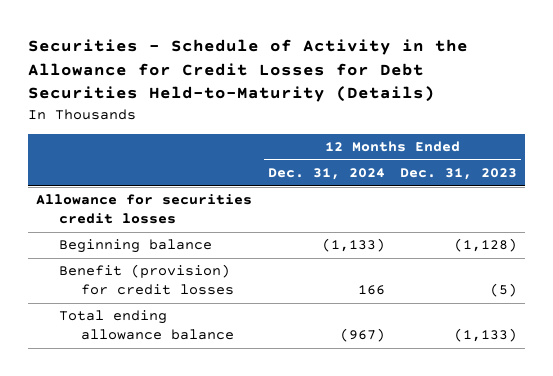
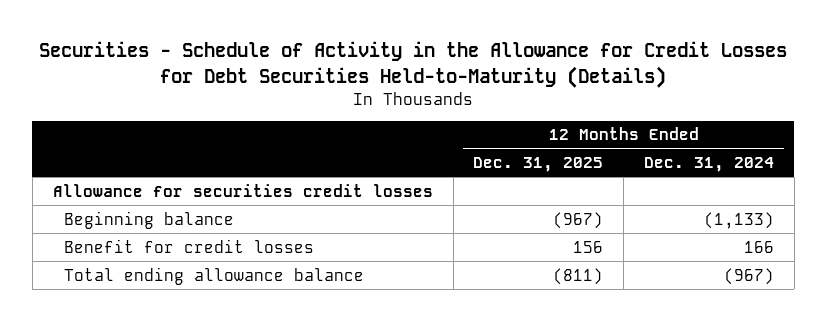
[400,168,518,181] Dec. 31, 2023 -> none
none -> [473,156,604,172] Dec. 31, 2025
[58,264,235,296] Benefit (provision) for credit losses -> [64,238,315,253] Benefit for credit losses

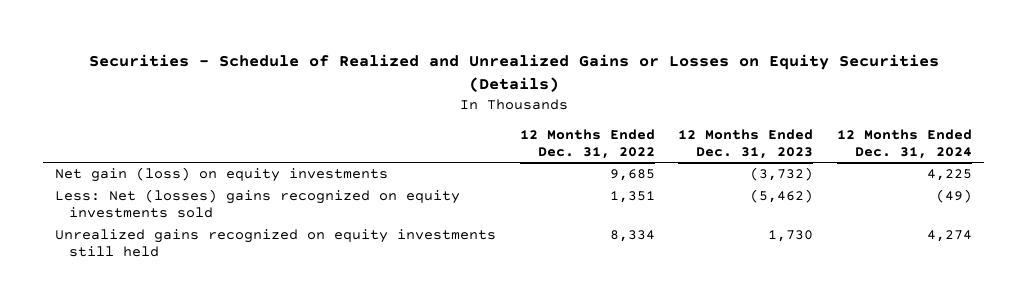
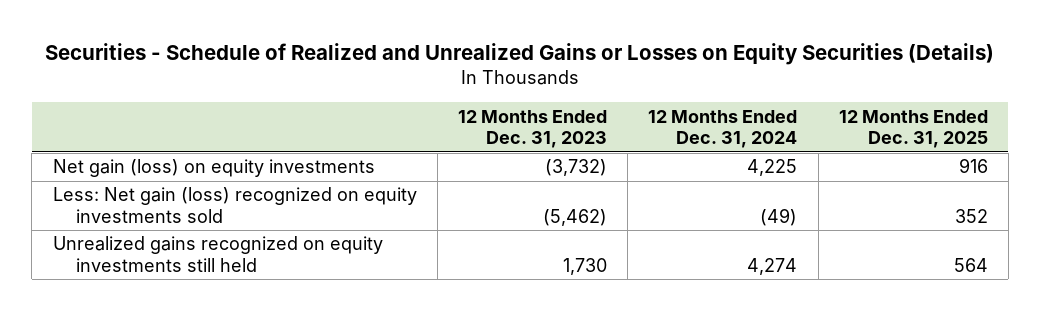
[519,128,655,159] 12 Months Ended Dec. 31, 2022 -> none
none -> [838,109,988,149] 12 Months Ended Dec. 31, 2025
[54,189,460,219] Less: Net (losses) gains recognized on equity investments sold -> [52,187,417,224] Less: Net gain (loss) recognized on equity investments sold

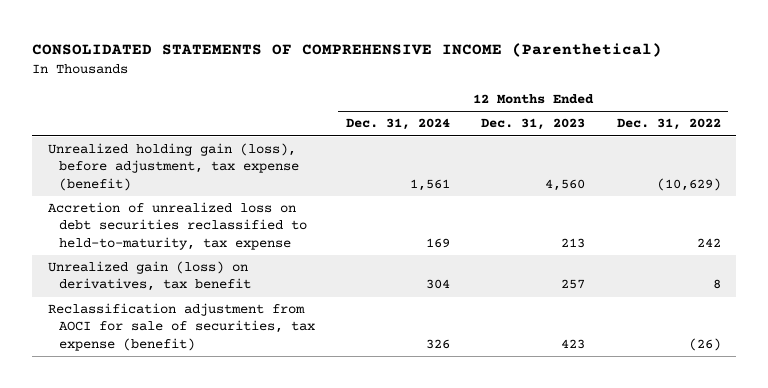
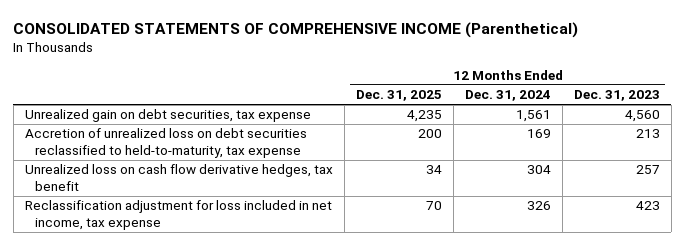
[616,118,721,131] Dec. 31, 2022 -> none
none -> [355,90,442,102] Dec. 31, 2025
[47,143,300,191] Unrealized holding gain (loss), before adjustment, tax expense (benefit) -> [24,109,311,123] Unrealized gain on debt securities, tax expense
[47,261,252,292] Unrealized gain (loss) on derivatives, tax benefit -> [24,164,333,191] Unrealized loss on cash flow derivative hedges, tax benefit
[47,303,316,351] Reclassification adjustment from AOCI for sale of securities, tax expense (benefit) -> [24,200,332,230] Reclassification adjustment for loss included in net income, tax expense

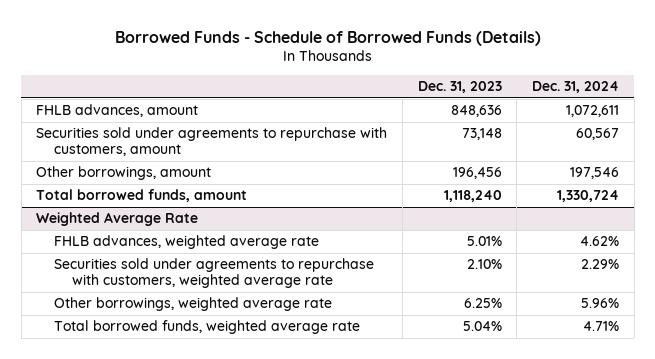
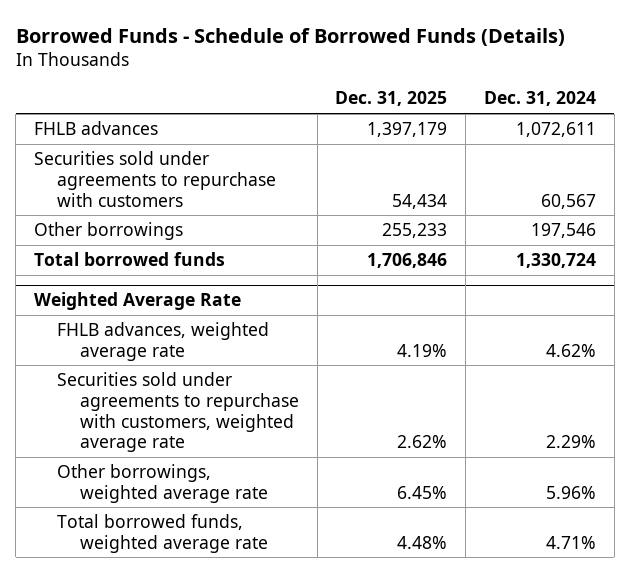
[417,81,502,94] Dec. 31, 2023 -> none
none -> [335,91,448,107] Dec. 31, 2025
[36,104,199,118] FHLB advances, amount -> [34,121,159,136] FHLB advances
[36,127,388,157] Securities sold under agreements to repurchase with customers, amount -> [34,151,276,207] Securities sold under agreements to repurchase with customers
[36,166,212,181] Other borrowings, amount -> [34,222,184,241] Other borrowings
[36,189,248,203] Total borrowed funds, amount -> [34,252,226,267] Total borrowed funds

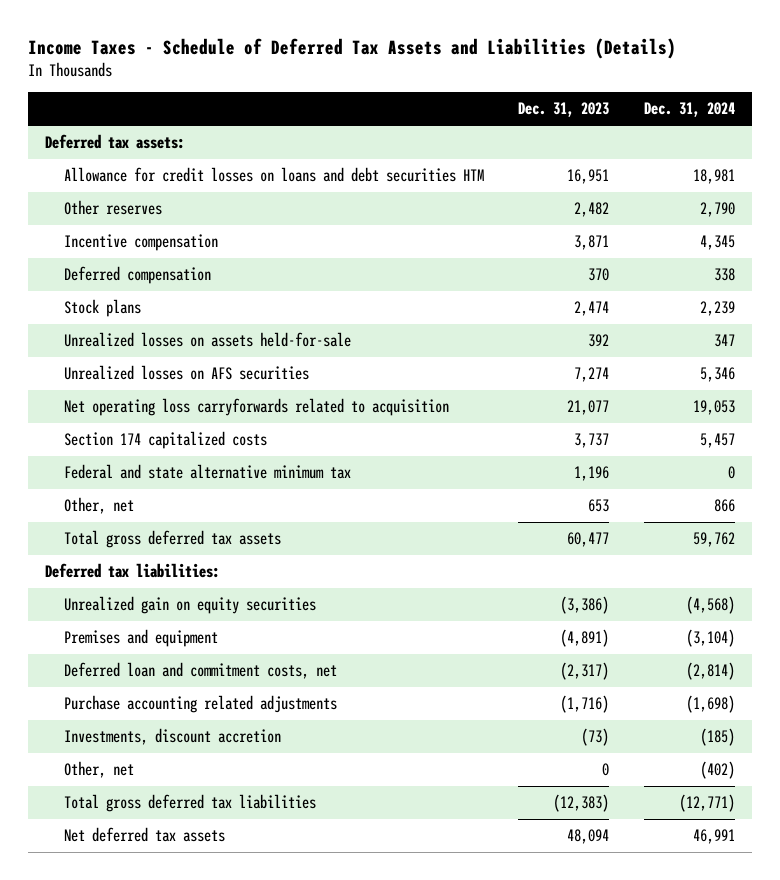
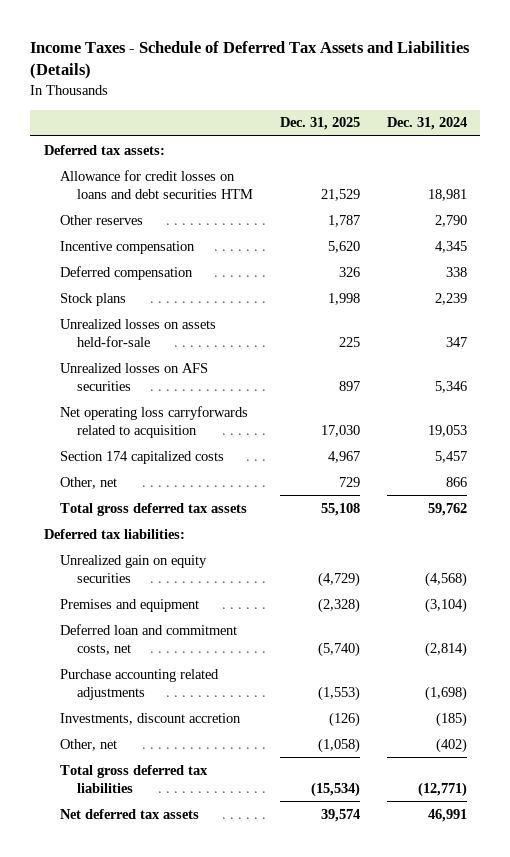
[518,102,610,118] Dec. 31, 2023 -> none
none -> [279,117,360,131] Dec. 31, 2025
[64,464,352,480] Federal and state alternative minimum tax -> none

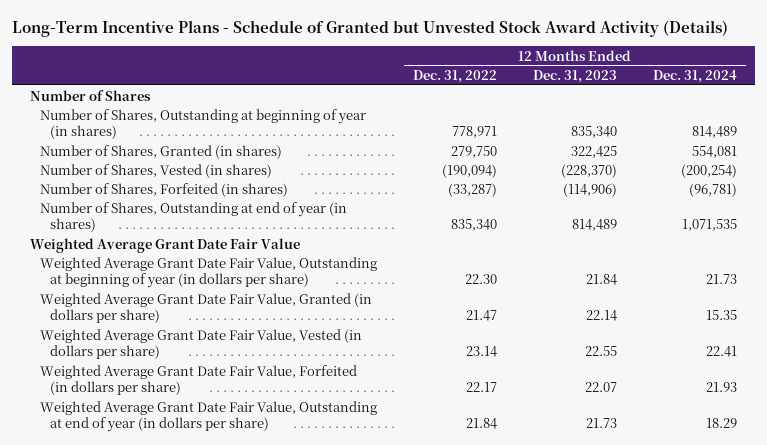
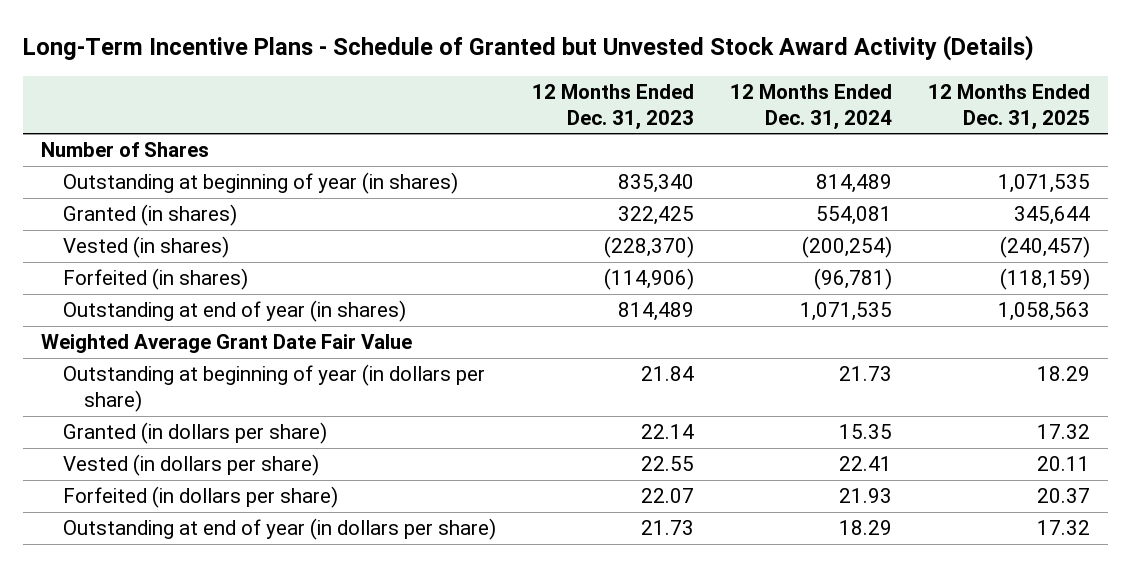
[413,69,498,83] Dec. 31, 2022 -> none
none -> [927,83,1090,130] 12 Months Ended Dec. 31, 2025
[40,108,367,139] Number of Shares, Outstanding at beginning of year (in shares) -> [62,172,458,195] Outstanding at beginning of year (in shares)
[40,144,283,159] Number of Shares, Granted (in shares) -> [62,204,237,227] Granted (in shares)
[40,163,273,178] Number of Shares, Vested (in shares) -> [62,236,229,259] Vested (in shares)
[40,182,289,197] Number of Shares, Forfeited (in shares) -> [62,268,248,291] Forfeited (in shares)
[40,201,348,232] Number of Shares, Outstanding at end of year (in shares) -> [62,300,406,323] Outstanding at end of year (in shares)
[40,256,378,288] Weighted Average Grant Date Fair Value, Outstanding at beginning of year (in dollars per share) -> [62,364,485,413] Outstanding at beginning of year (in dollars per share)
[40,292,373,323] Weighted Average Grant Date Fair Value, Granted (in dollars per share) -> [62,422,327,445] Granted (in dollars per share)
[40,328,363,359] Weighted Average Grant Date Fair Value, Vested (in dollars per share) -> [62,454,319,477] Vested (in dollars per share)
[40,364,358,395] Weighted Average Grant Date Fair Value, Forfeited (in dollars per share) -> [62,486,338,509] Forfeited (in dollars per share)
[40,400,378,432] Weighted Average Grant Date Fair Value, Outstanding at end of year (in dollars per share) -> [62,518,496,541] Outstanding at end of year (in dollars per share)

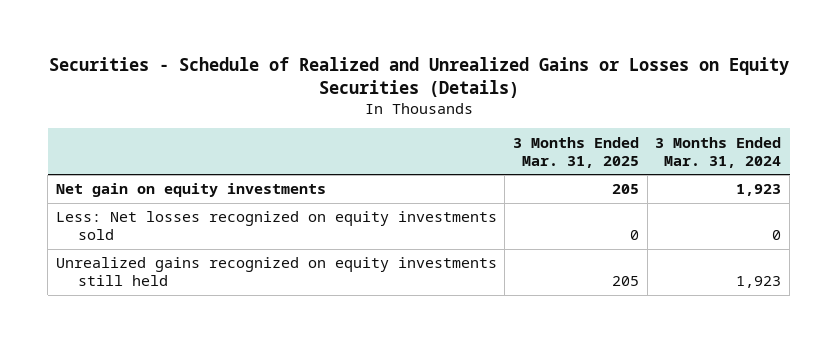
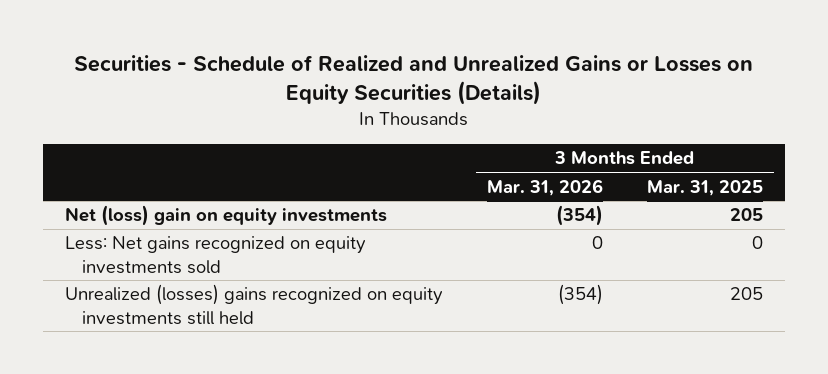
[655,136,782,168] 3 Months Ended Mar. 31, 2024 -> none
none -> [486,178,603,196] Mar. 31, 2026
[55,183,326,198] Net gain on equity investments -> [64,205,387,227] Net (loss) gain on equity investments
[55,211,497,241] Less: Net losses recognized on equity investments sold -> [64,236,366,274] Less: Net gains recognized on equity investments sold
[55,257,497,287] Unrealized gains recognized on equity investments still held -> [64,284,443,325] Unrealized (losses) gains recognized on equity investments still held

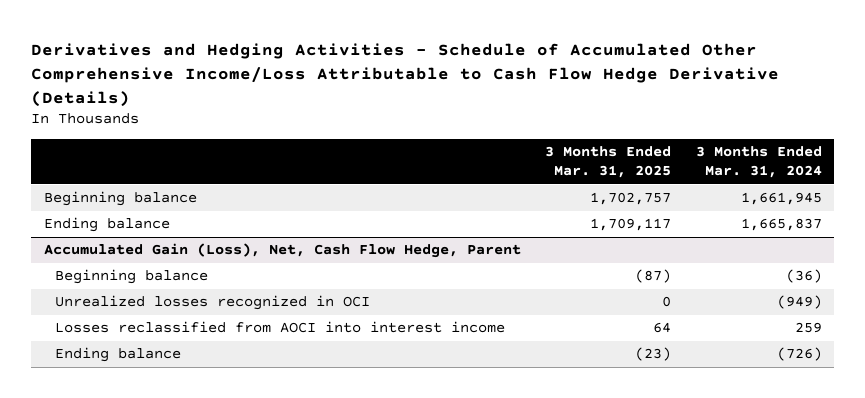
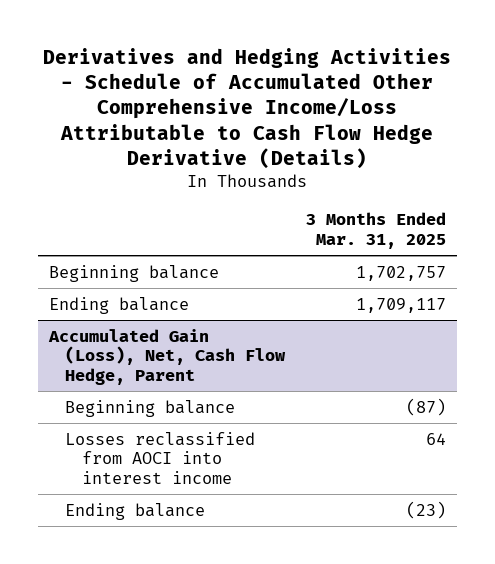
[695,146,822,179] 3 Months Ended Mar. 31, 2024 -> none
[55,295,371,311] Unrealized losses recognized in OCI -> none

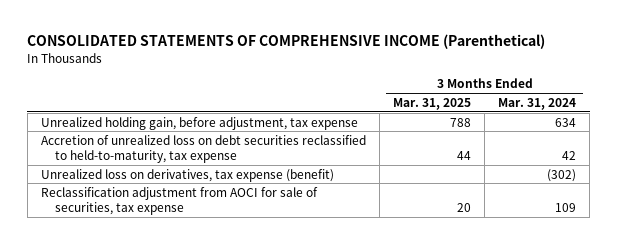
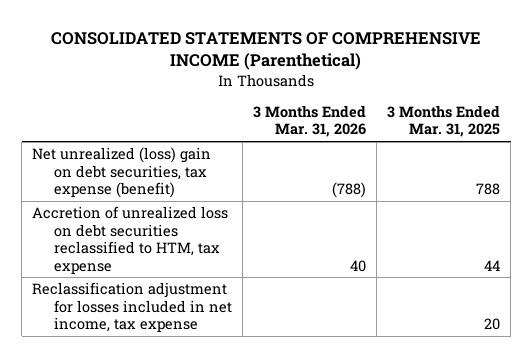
[498,97,577,110] Mar. 31, 2024 -> none
none -> [253,104,367,138] 3 Months Ended Mar. 31, 2026
[40,168,334,182] Unrealized loss on derivatives, tax expense (benefit) -> none
[40,116,358,130] Unrealized holding gain, before adjustment, tax expense -> [32,146,212,199] Net unrealized (loss) gain on debt securities, tax expense (benefit)
[40,134,366,163] Accretion of unrealized loss on debt securities reclassified to held-to-maturity, tax expense -> [32,205,229,274] Accretion of unrealized loss on debt securities reclassified to HTM, tax expense
[40,186,318,215] Reclassification adjustment from AOCI for sale of securities, tax expense -> [32,281,232,333] Reclassification adjustment for losses included in net income, tax expense

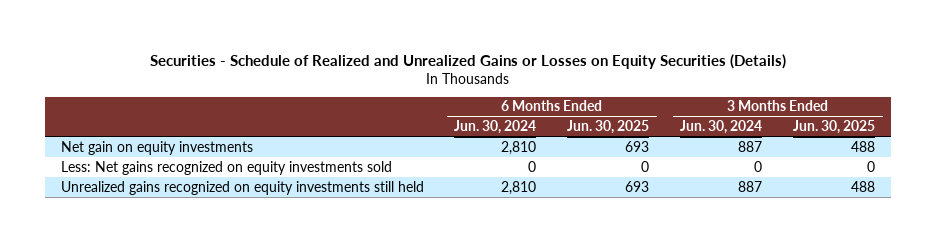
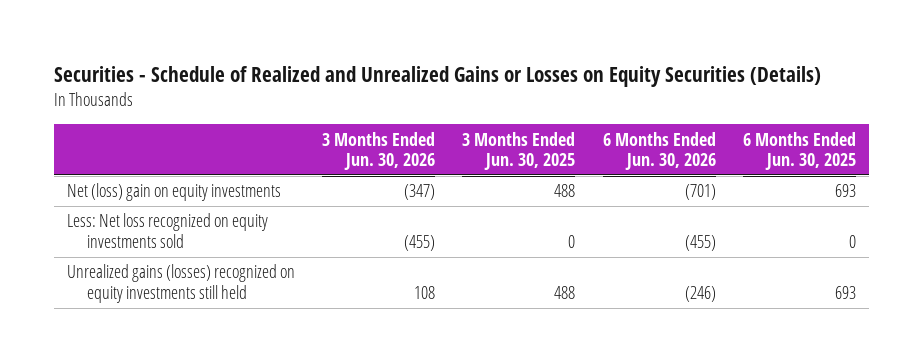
[454,120,537,135] Jun. 30, 2024 -> none
[680,120,763,135] Jun. 30, 2024 -> none
none -> [322,131,436,171] 3 Months Ended Jun. 30, 2026
none -> [602,131,716,171] 6 Months Ended Jun. 30, 2026
[60,140,253,155] Net gain on equity investments -> [67,183,282,202] Net (loss) gain on equity investments
[60,160,392,175] Less: Net gains recognized on equity investments sold -> [67,213,269,249] Less: Net loss recognized on equity investments sold
[60,180,424,195] Unrealized gains recognized on equity investments still held -> [67,264,296,304] Unrealized gains (losses) recognized on equity investments still held

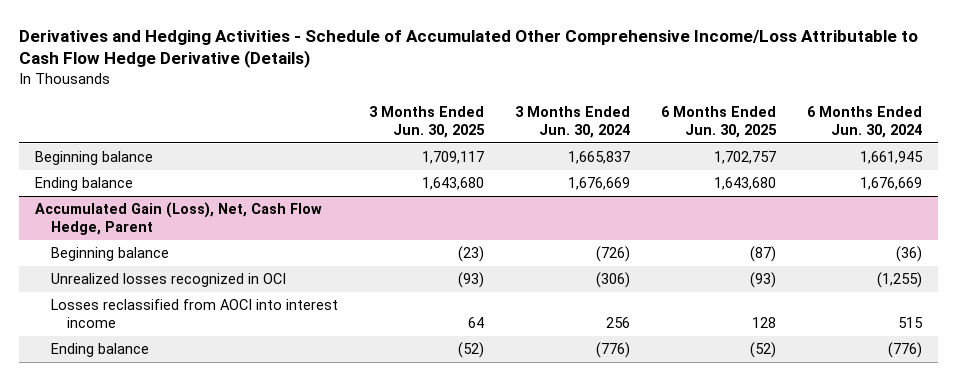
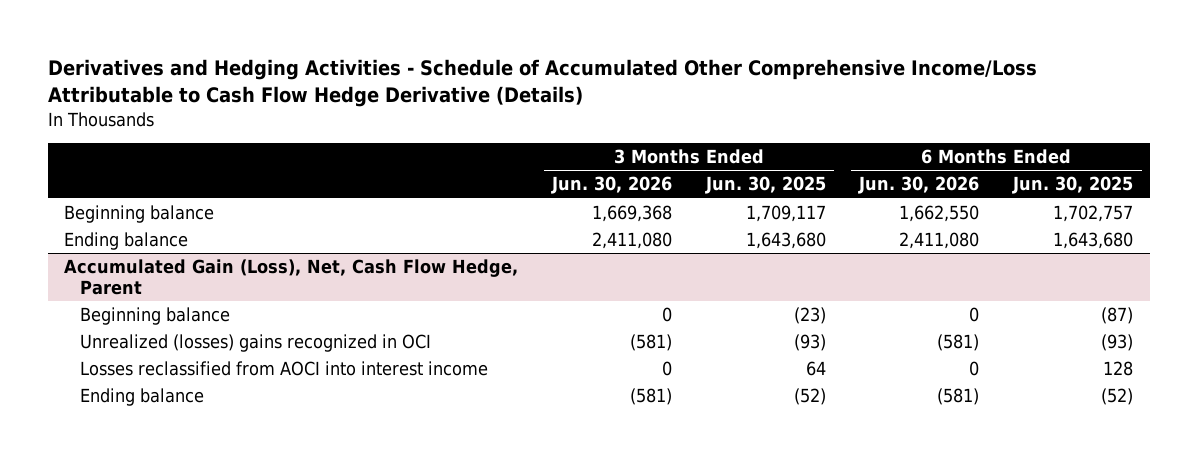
[514,106,630,138] 3 Months Ended Jun. 30, 2024 -> none
[807,106,923,138] 6 Months Ended Jun. 30, 2024 -> none
none -> [551,176,673,195] Jun. 30, 2026
none -> [858,176,980,195] Jun. 30, 2026
[50,273,286,288] Unrealized losses recognized in OCI -> [80,334,432,353] Unrealized (losses) gains recognized in OCI

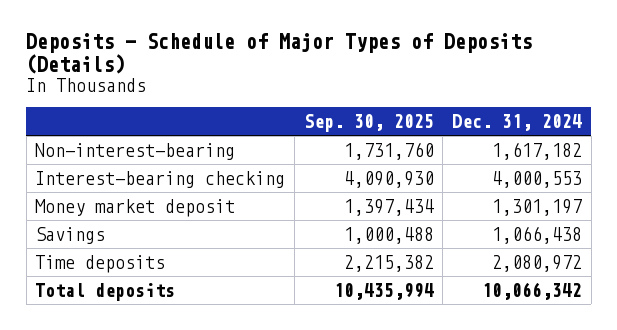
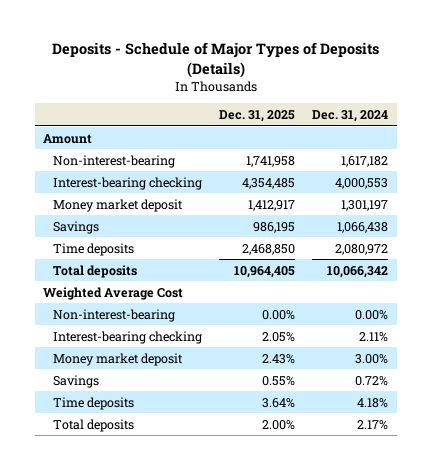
[303,114,434,133] Sep. 30, 2025 -> none
none -> [219,110,296,123] Dec. 31, 2025
none -> [43,133,93,144] Amount
none -> [43,286,184,300] Weighted Average Cost
none -> [52,308,175,322] Non-interest-bearing
none -> [52,330,202,344] Interest-bearing checking
none -> [52,352,183,366] Money market deposit
none -> [52,374,99,388] Savings
none -> [52,396,134,410] Time deposits
none -> [52,418,134,432] Total deposits

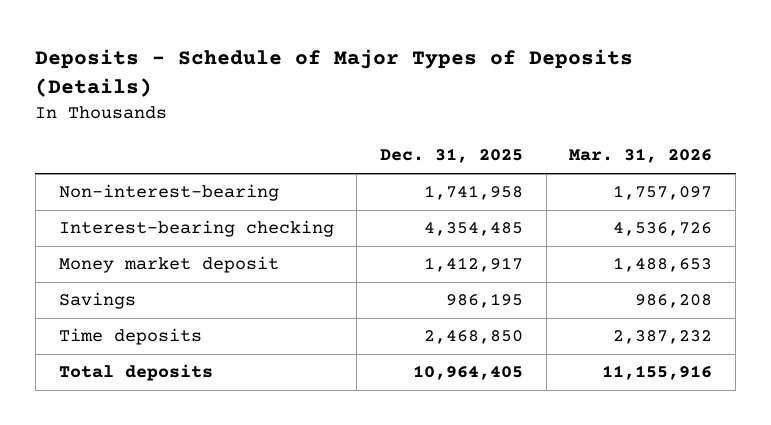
[312,110,389,123] Dec. 31, 2024 -> none
none -> [569,148,713,164] Mar. 31, 2026
[43,133,93,144] Amount -> none
[43,286,184,300] Weighted Average Cost -> none
[52,308,175,322] Non-interest-bearing -> none
[52,330,202,344] Interest-bearing checking -> none
[52,352,183,366] Money market deposit -> none
[52,374,99,388] Savings -> none
[52,396,134,410] Time deposits -> none
[52,418,134,432] Total deposits -> none

